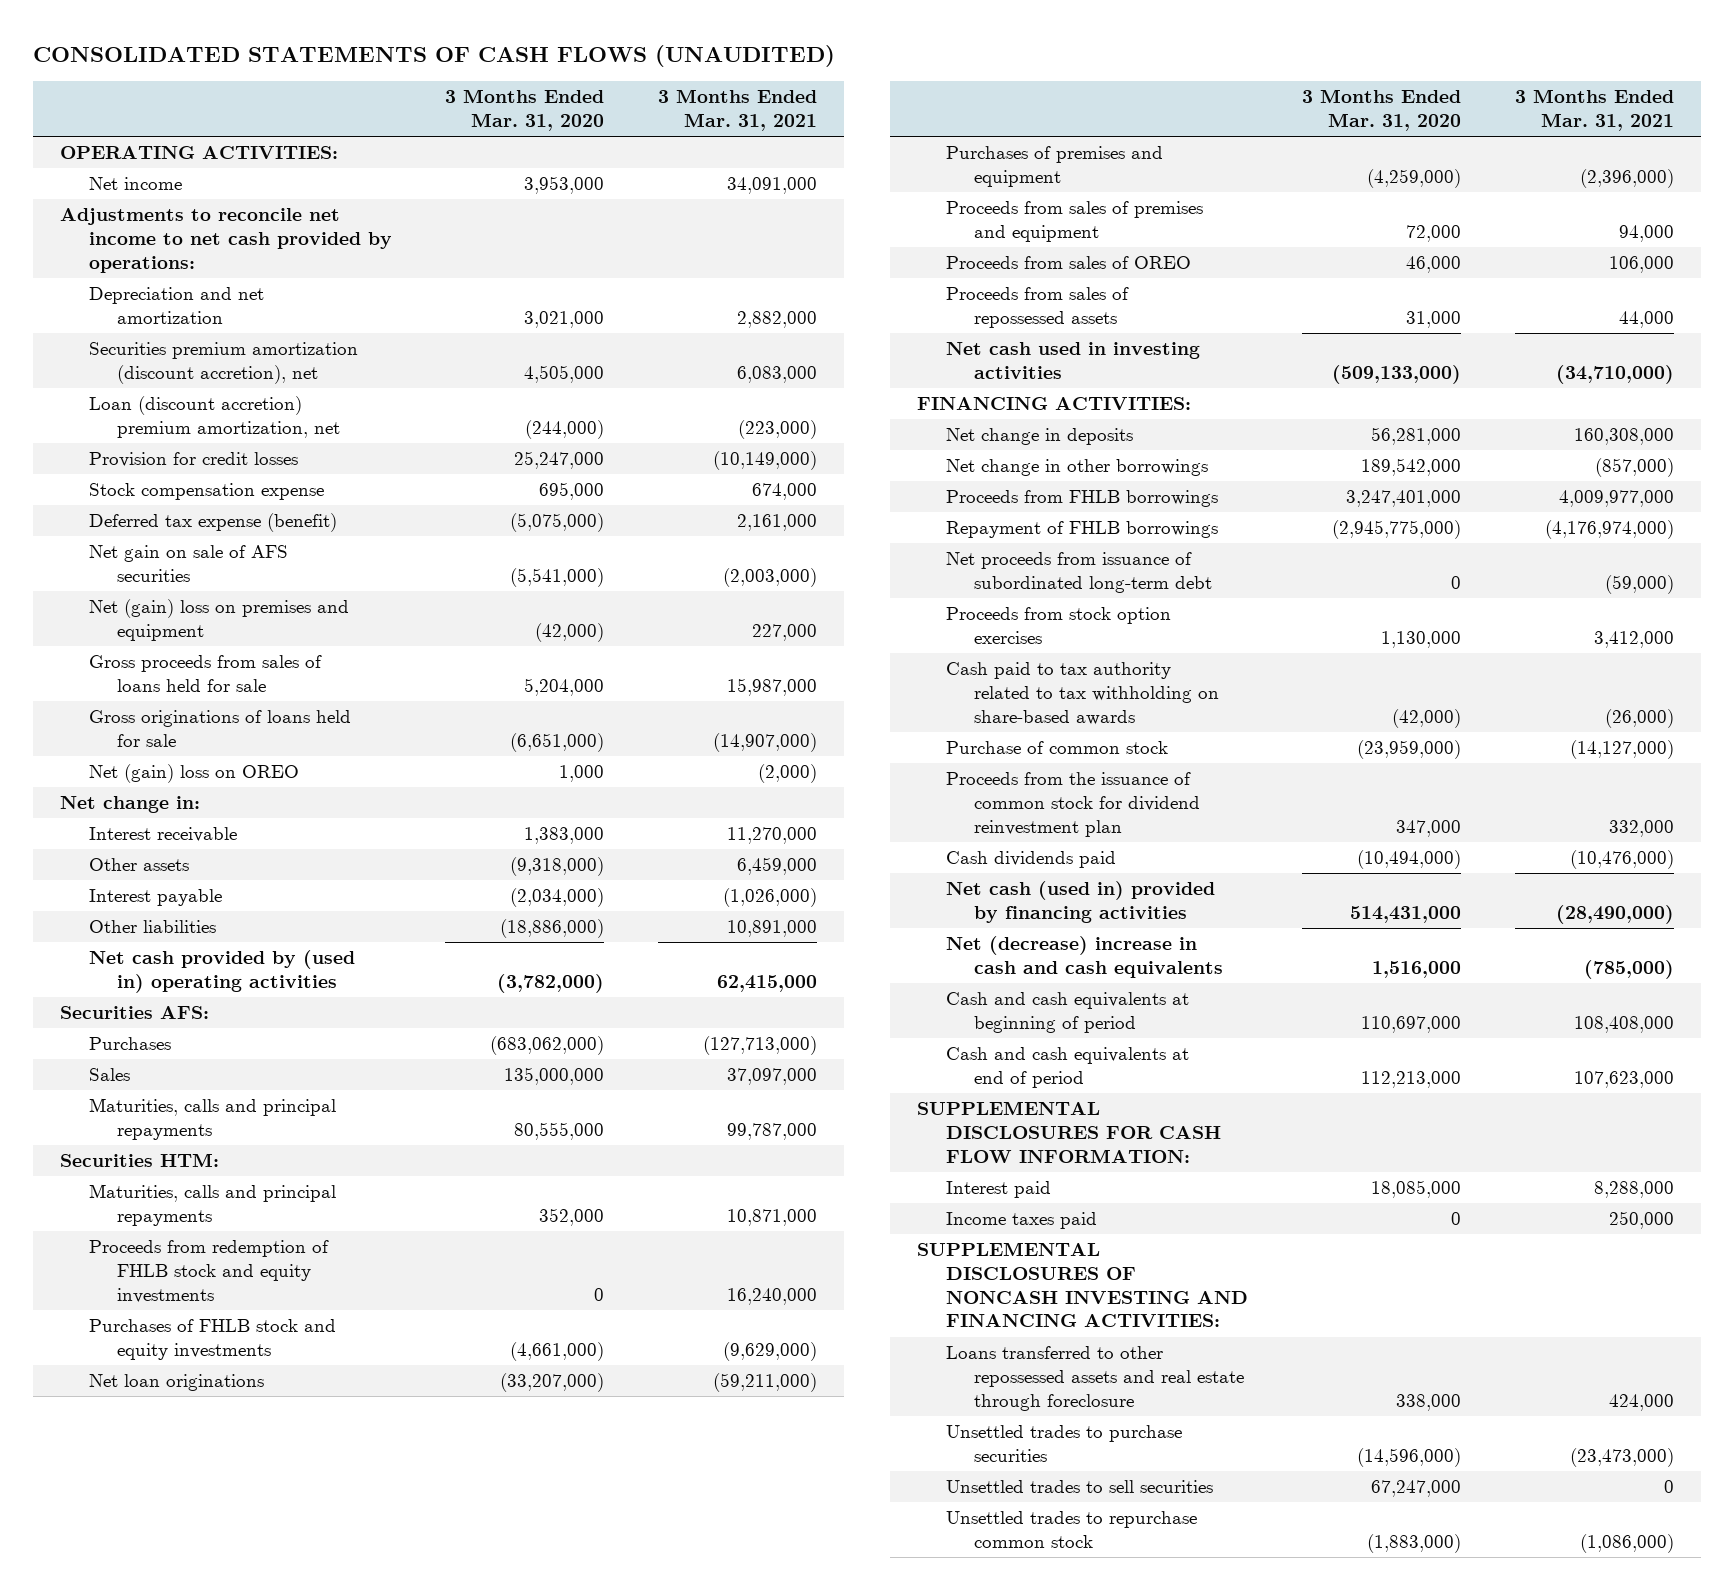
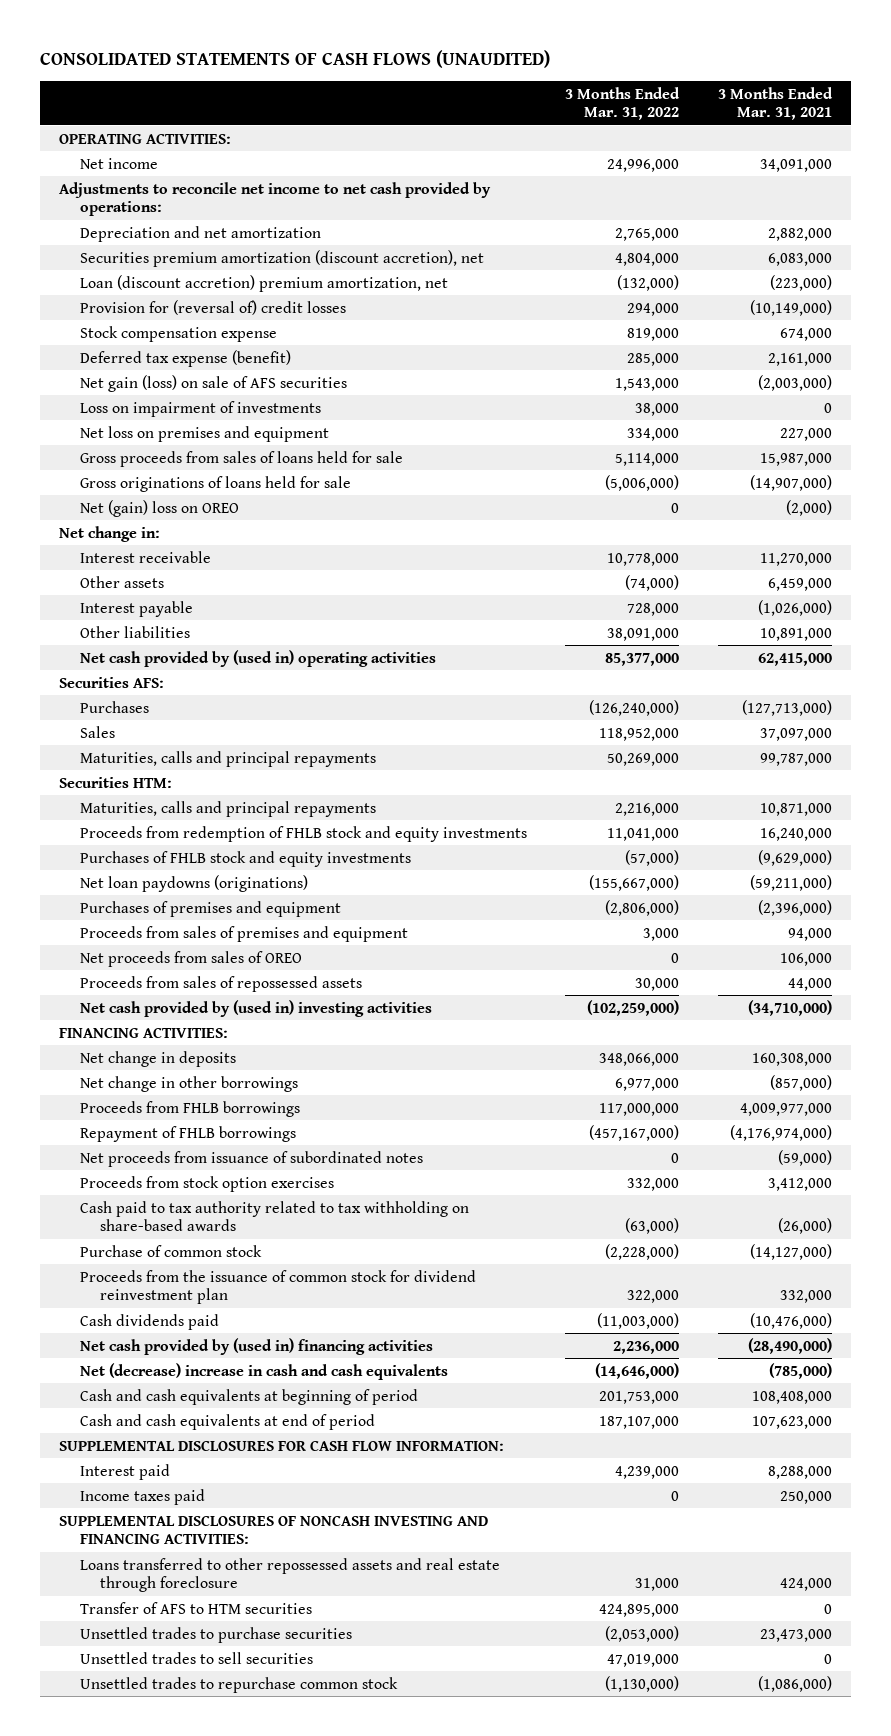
[445,88,605,131] 3 Months Ended Mar. 31, 2020 -> none
none -> [565,86,681,121] 3 Months Ended Mar. 31, 2022
[88,452,298,468] Provision for credit losses -> [79,299,346,315] Provision for (reversal of) credit losses
[88,545,288,582] Net gain on sale of AFS securities -> [79,374,347,392] Net gain (loss) on sale of AFS securities
none -> [79,400,321,417] Loss on impairment of investments
[88,599,349,641] Net (gain) loss on premises and equipment -> [79,425,329,442] Net loss on premises and equipment
[88,1374,264,1392] Net loan originations -> [79,874,308,892] Net loan paydowns (originations)
[945,256,1191,270] Proceeds from sales of OREO -> [79,950,302,967] Net proceeds from sales of OREO
[945,342,1200,379] Net cash used in investing activities -> [79,999,432,1017] Net cash provided by (used in) investing activities
[945,552,1212,593] Net proceeds from issuance of subordinated long-term debt -> [79,1150,423,1167] Net proceeds from issuance of subordinated notes
[945,881,1215,923] Net cash (used in) provided by financing activities -> [79,1337,433,1355] Net cash provided by (used in) financing activities
none -> [79,1601,312,1614] Transfer of AFS to HTM securities
[1569,1447,1674,1467] (23,473,000) -> [759,1628,832,1642] 23,473,000

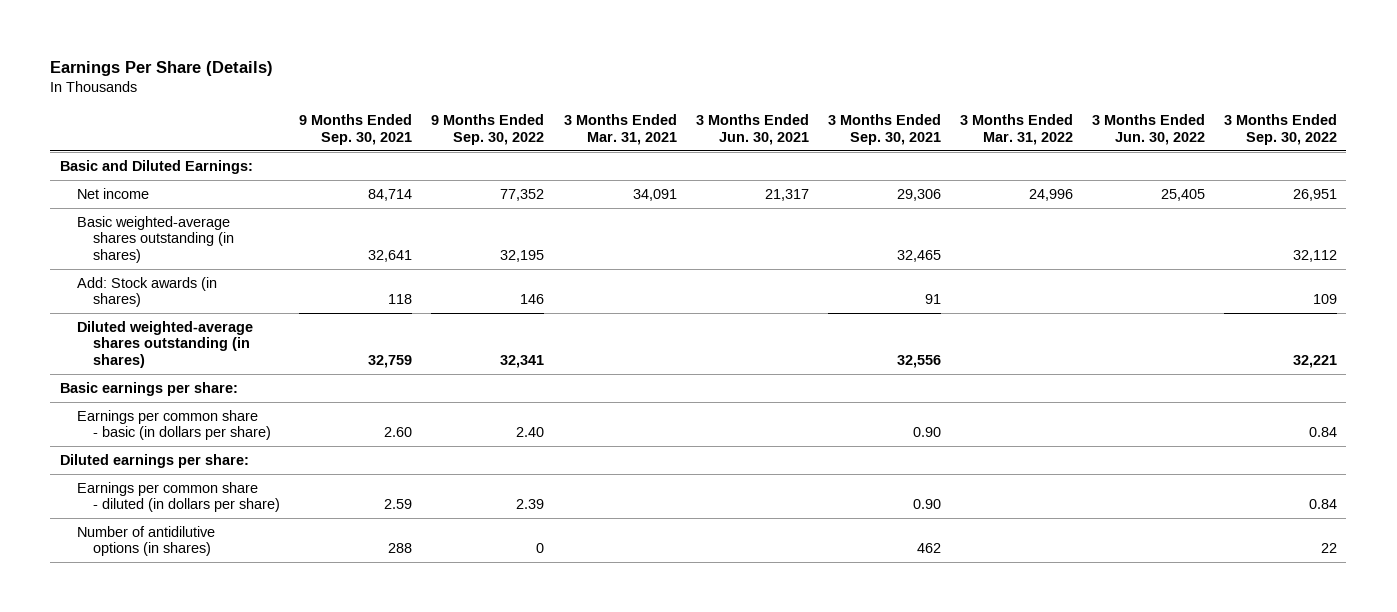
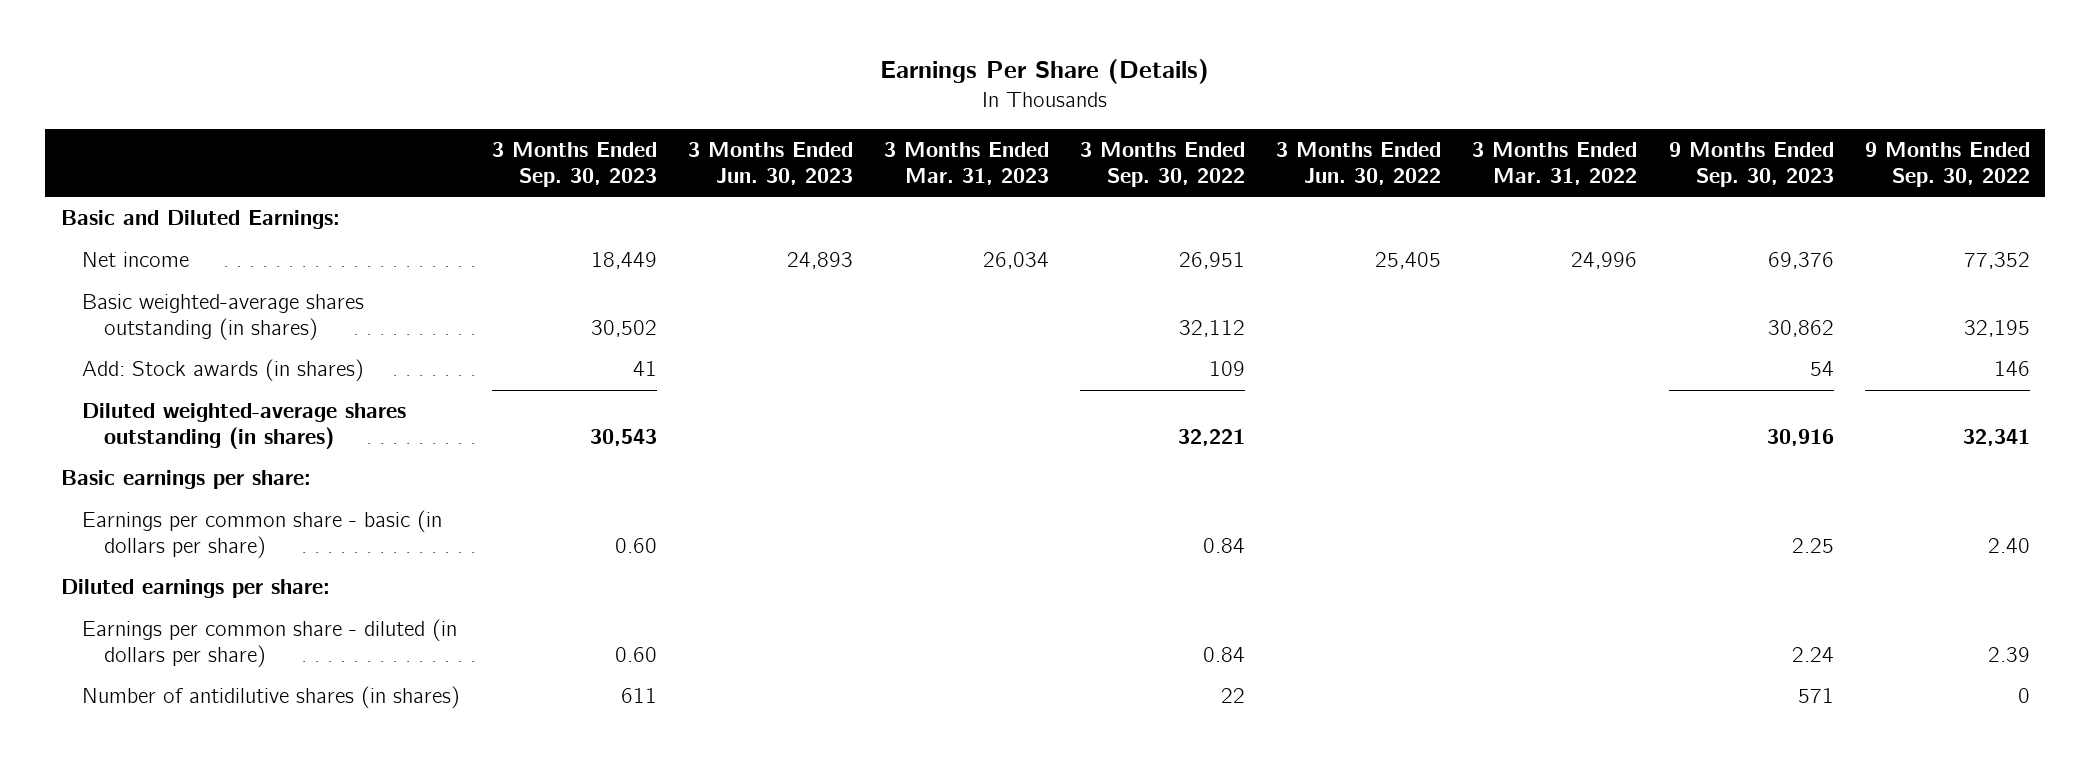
[299,114,413,146] 9 Months Ended Sep. 30, 2021 -> none
[563,114,677,146] 3 Months Ended Mar. 31, 2021 -> none
[695,114,809,146] 3 Months Ended Jun. 30, 2021 -> none
[827,114,941,146] 3 Months Ended Sep. 30, 2021 -> none
none -> [491,142,657,187] 3 Months Ended Sep. 30, 2023
none -> [687,142,853,185] 3 Months Ended Jun. 30, 2023
none -> [883,142,1049,185] 3 Months Ended Mar. 31, 2023
none -> [1668,142,1834,187] 9 Months Ended Sep. 30, 2023
[76,525,215,557] Number of antidilutive options (in shares) -> [82,686,461,709] Number of antidilutive shares (in shares)

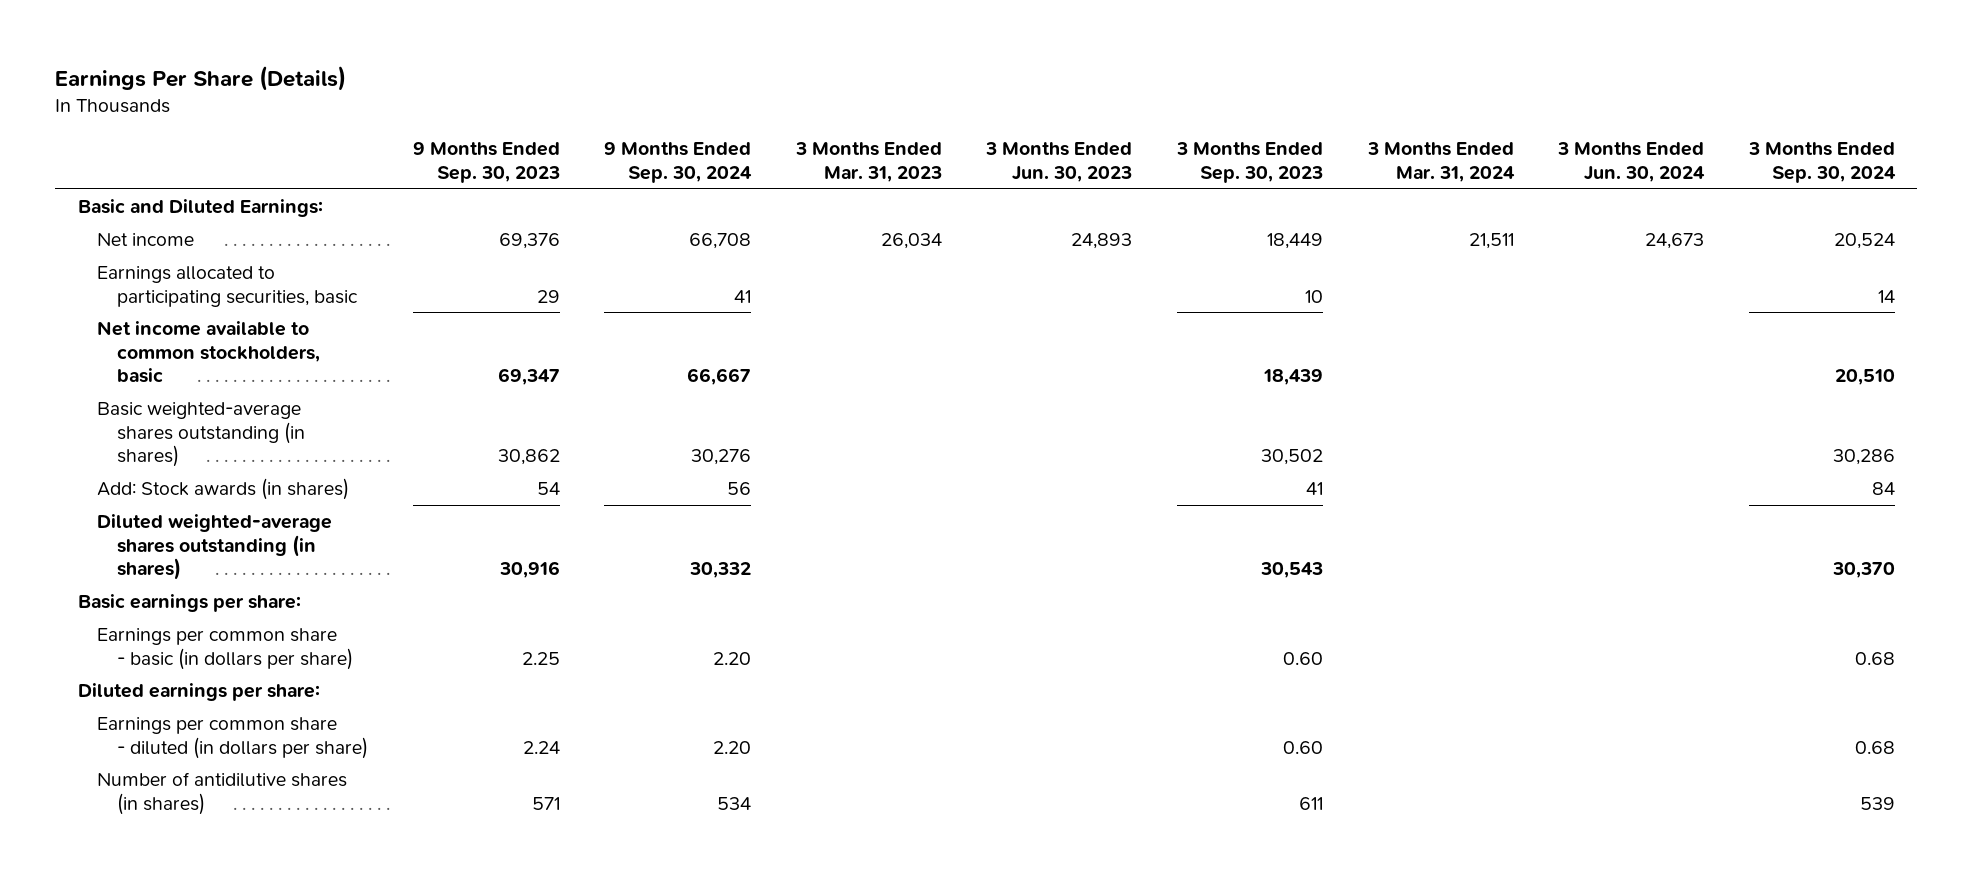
[1080,142,1246,187] 3 Months Ended Sep. 30, 2022 -> none
[1276,142,1442,185] 3 Months Ended Jun. 30, 2022 -> none
[1472,142,1638,185] 3 Months Ended Mar. 31, 2022 -> none
[1864,142,2030,187] 9 Months Ended Sep. 30, 2022 -> none
none -> [604,142,753,183] 9 Months Ended Sep. 30, 2024
none -> [1366,142,1515,182] 3 Months Ended Mar. 31, 2024
none -> [1557,142,1706,182] 3 Months Ended Jun. 30, 2024
none -> [1747,142,1896,183] 3 Months Ended Sep. 30, 2024
none -> [97,266,358,307] Earnings allocated to participating securities, basic
none -> [97,321,320,384] Net income available to common stockholders, basic

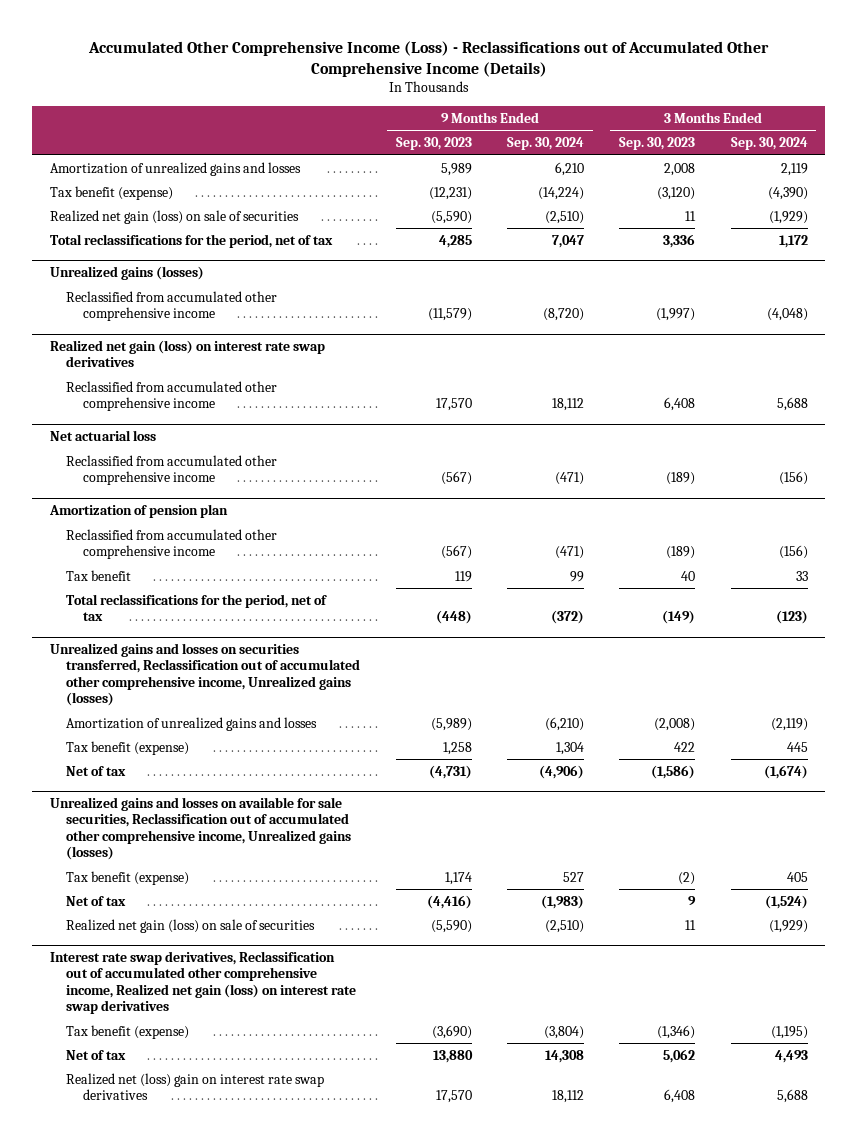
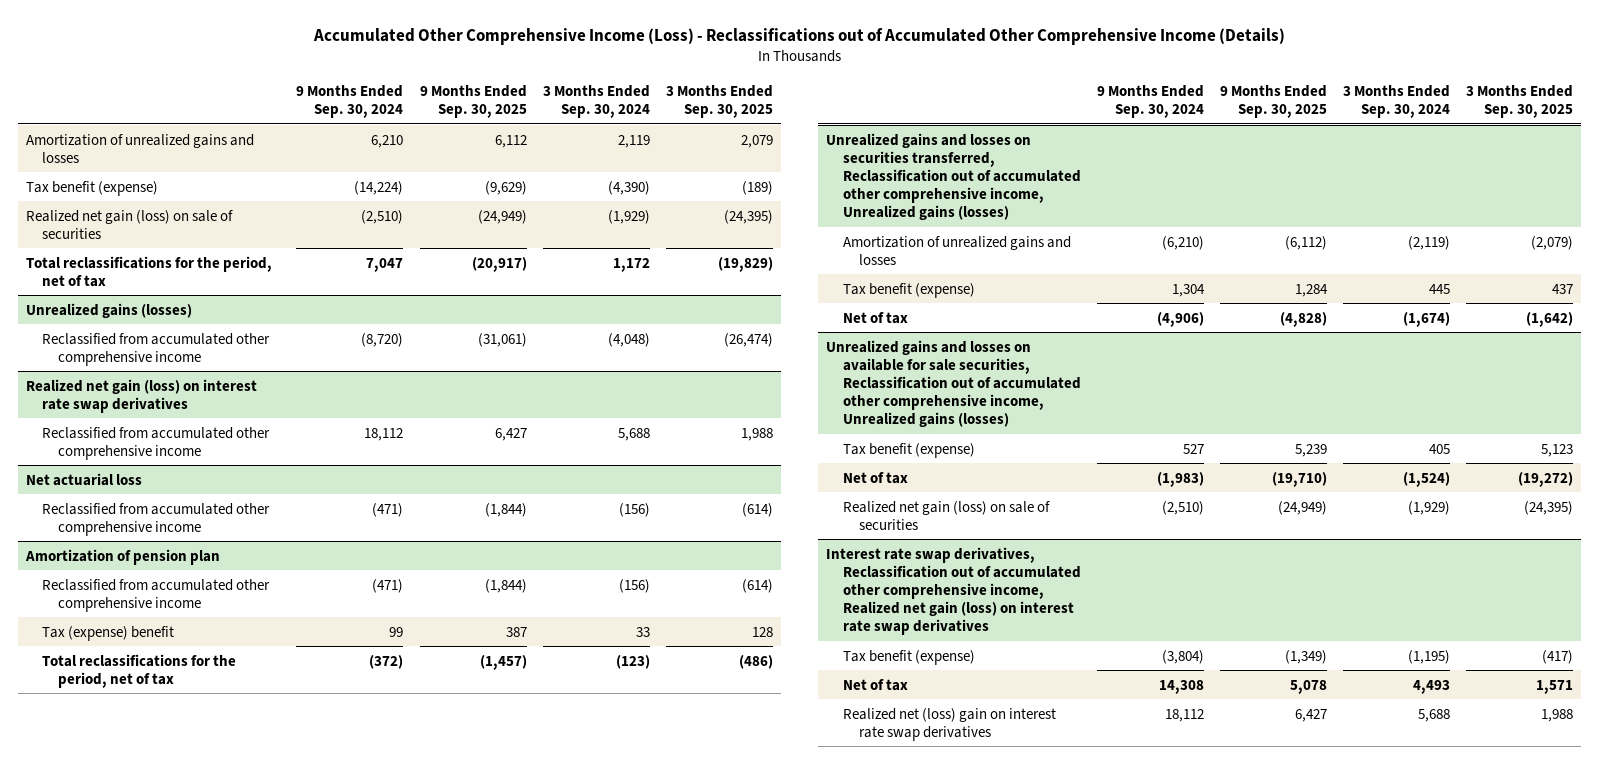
[395,136,472,150] Sep. 30, 2023 -> none
[619,136,696,150] Sep. 30, 2023 -> none
none -> [419,84,527,118] 9 Months Ended Sep. 30, 2025
none -> [665,84,773,118] 3 Months Ended Sep. 30, 2025
[66,569,132,581] Tax benefit -> [42,625,175,641] Tax (expense) benefit

